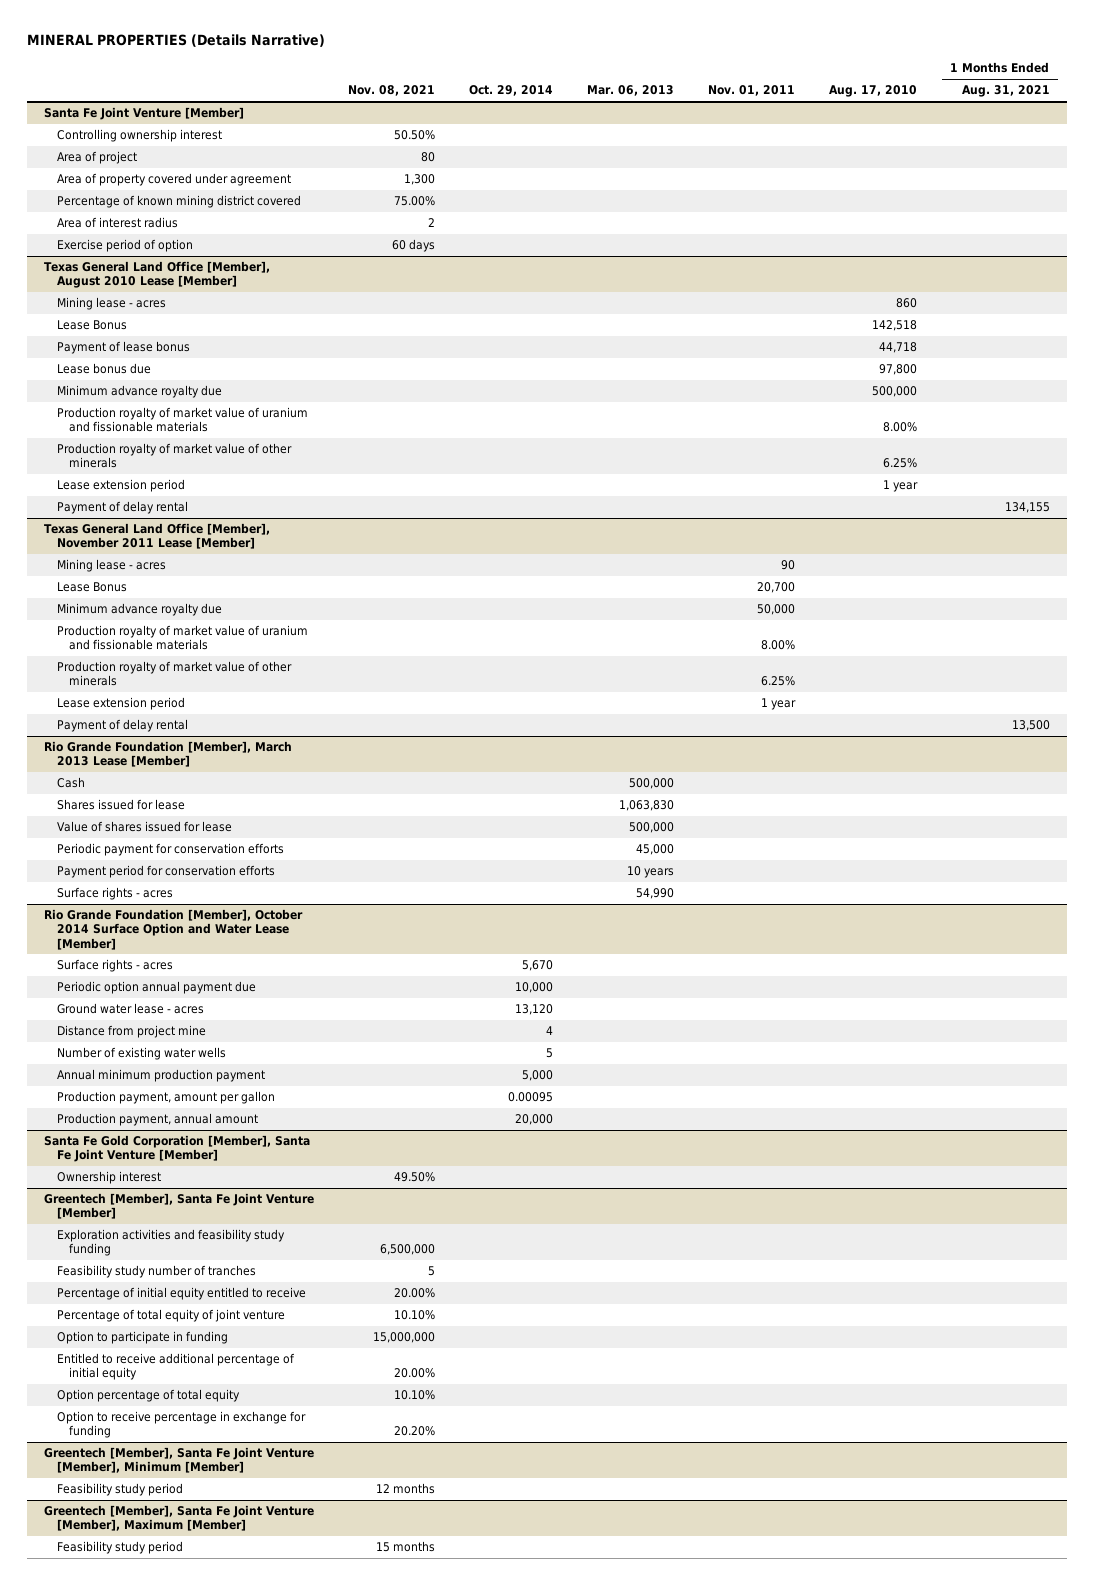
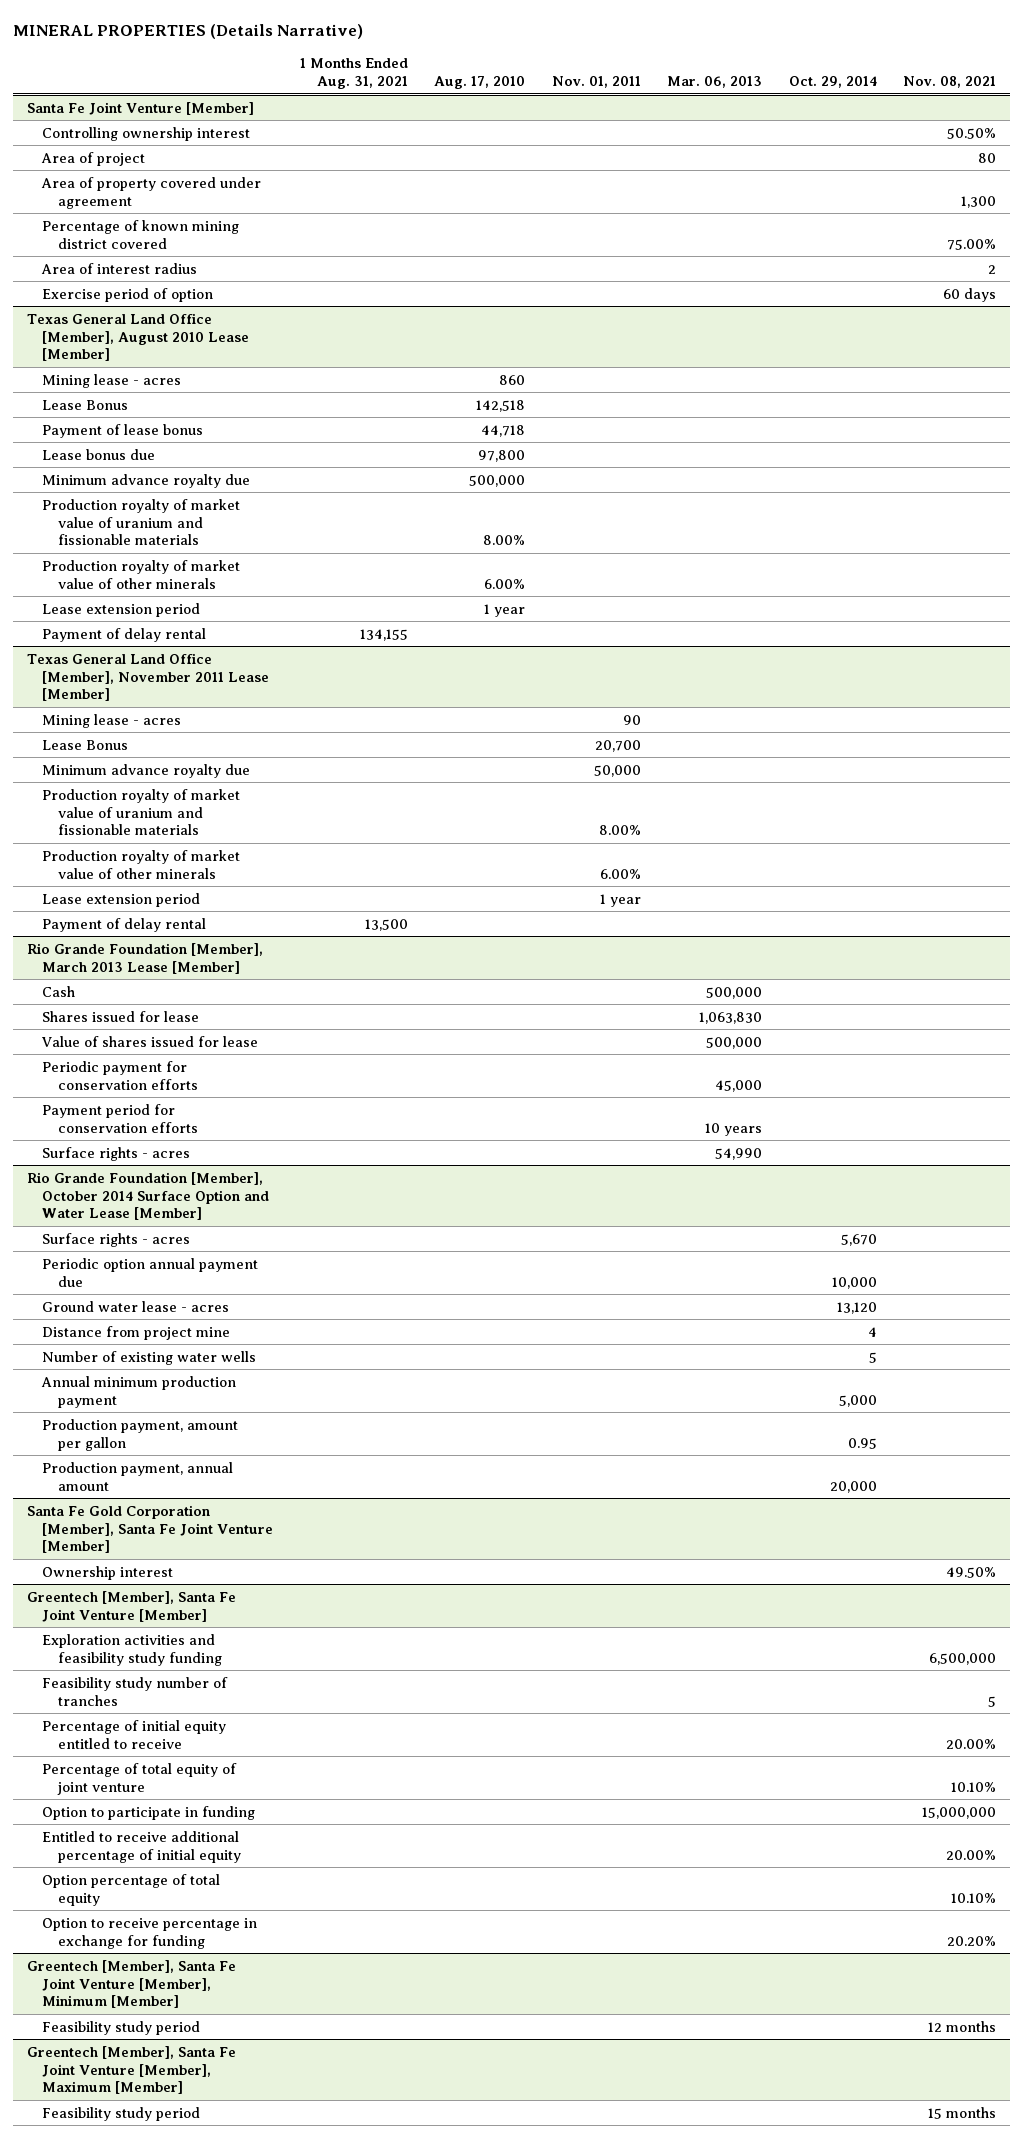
[882,458,917,469] 6.25% -> [484,578,526,589] 6.00%
[760,676,795,687] 6.25% -> [599,868,641,879] 6.00%
[508,1092,554,1103] 0.00095 -> [847,1437,877,1449] 0.95

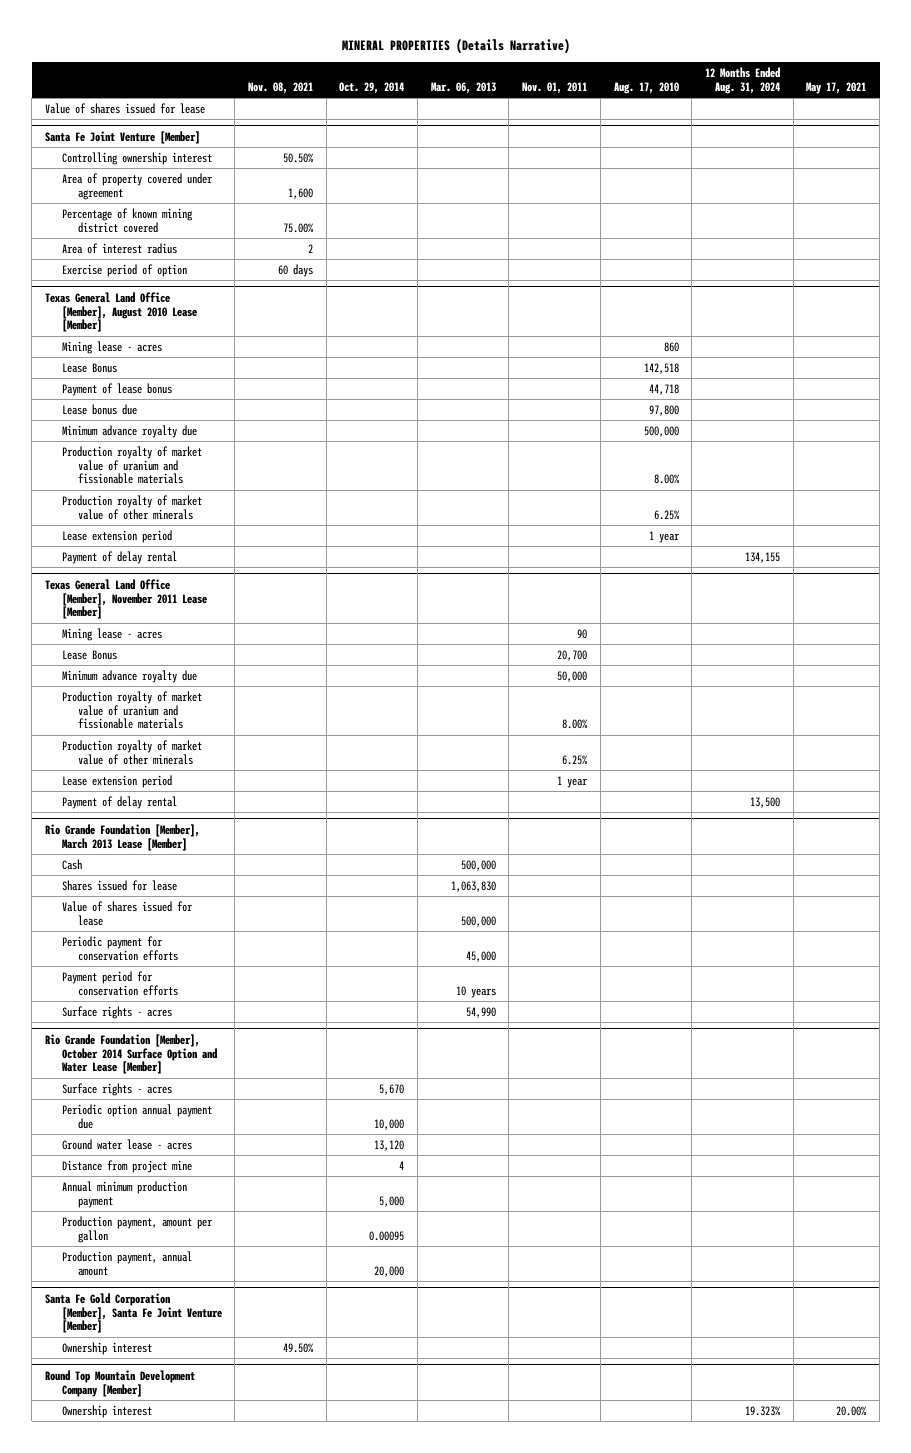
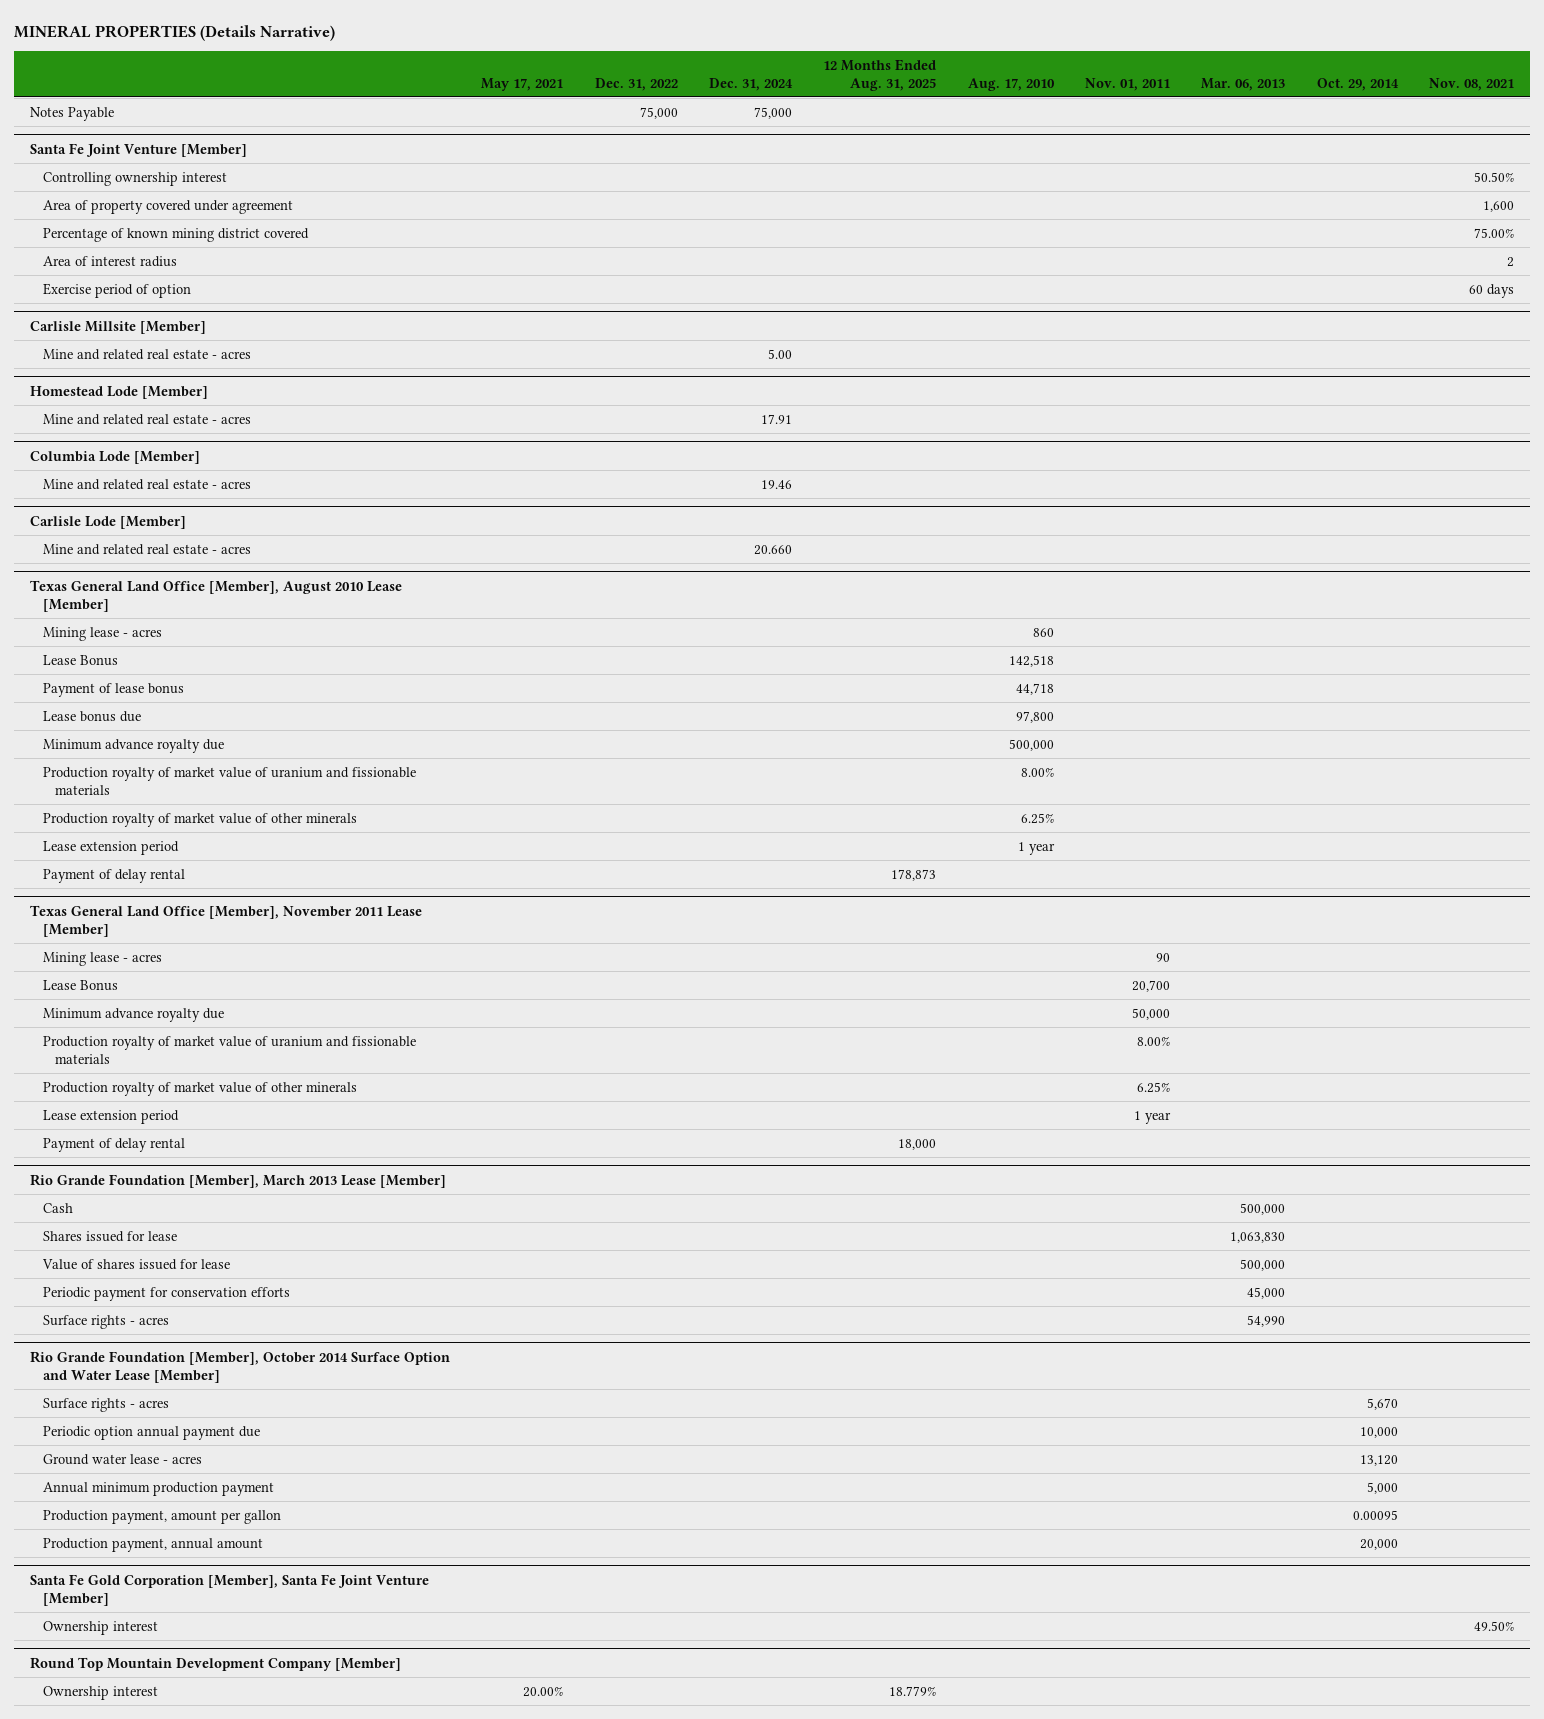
[704,66,780,94] 12 Months Ended Aug. 31, 2024 -> none
none -> [594,77,678,91] Dec. 31, 2022
none -> [709,77,794,91] Dec. 31, 2024
none -> [823,58,937,91] 12 Months Ended Aug. 31, 2025
[45,102,206,114] Value of shares issued for lease -> none
none -> [30,106,115,121] Notes Payable
none -> [30,320,207,334] Carlisle Millsite [Member]
none -> [42,348,251,360] Mine and related real estate - acres
none -> [30,385,209,399] Homestead Lode [Member]
none -> [42,413,251,425] Mine and related real estate - acres
none -> [30,450,201,464] Columbia Lode [Member]
none -> [42,478,251,490] Mine and related real estate - acres
none -> [30,515,187,529] Carlisle Lode [Member]
none -> [42,543,251,555] Mine and related real estate - acres
[61,970,179,996] Payment period for conservation efforts -> none
[61,1159,192,1173] Distance from project mine -> none

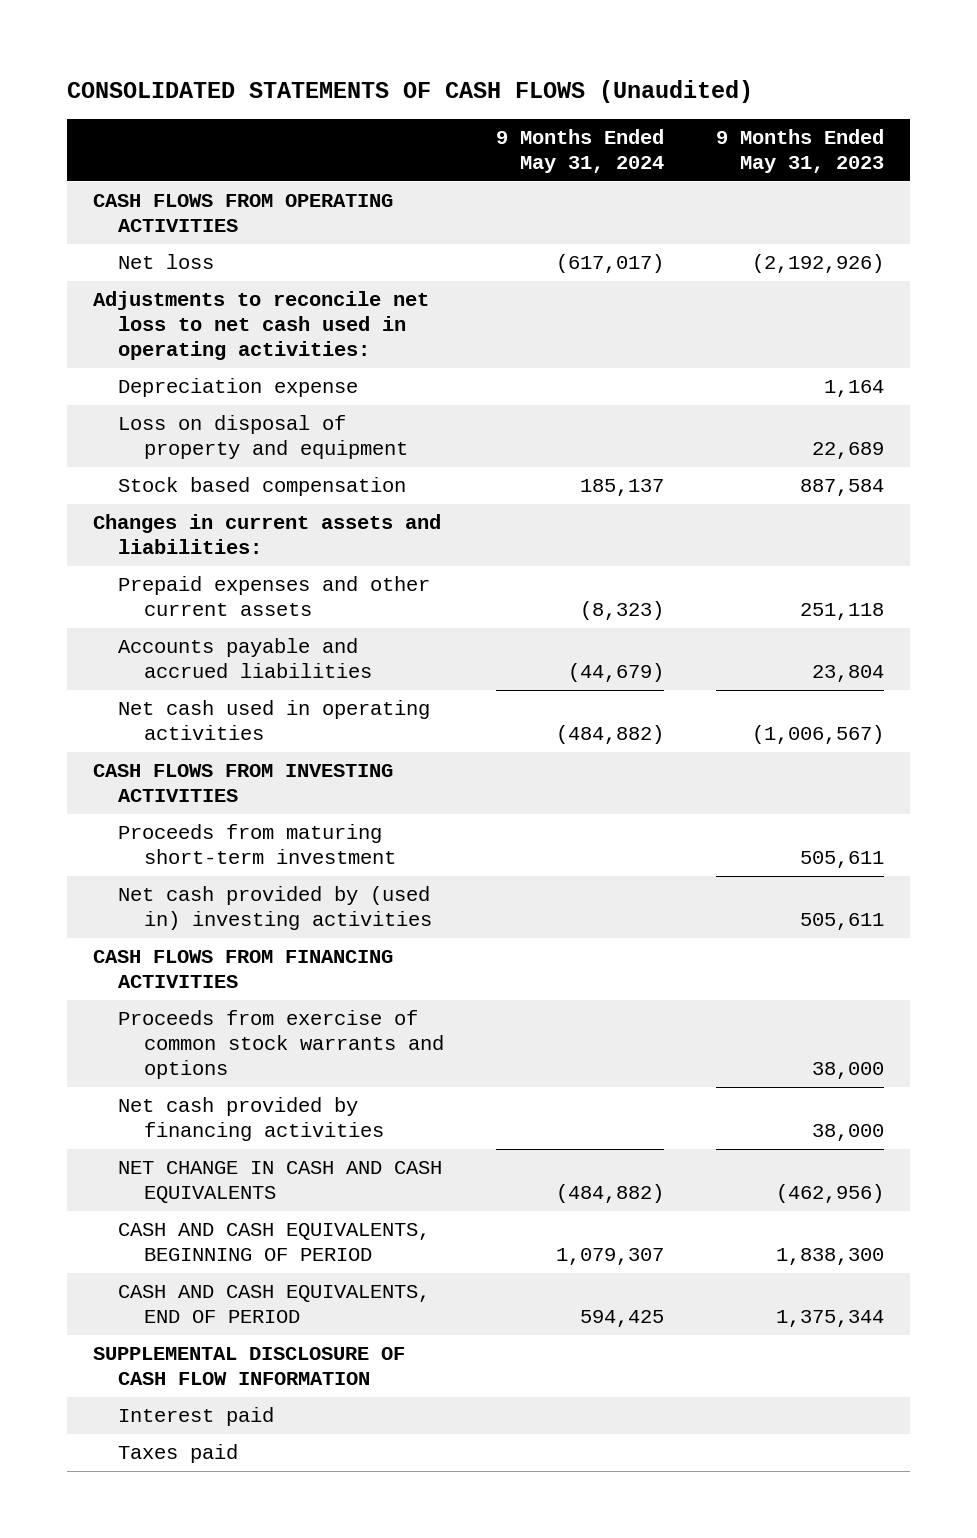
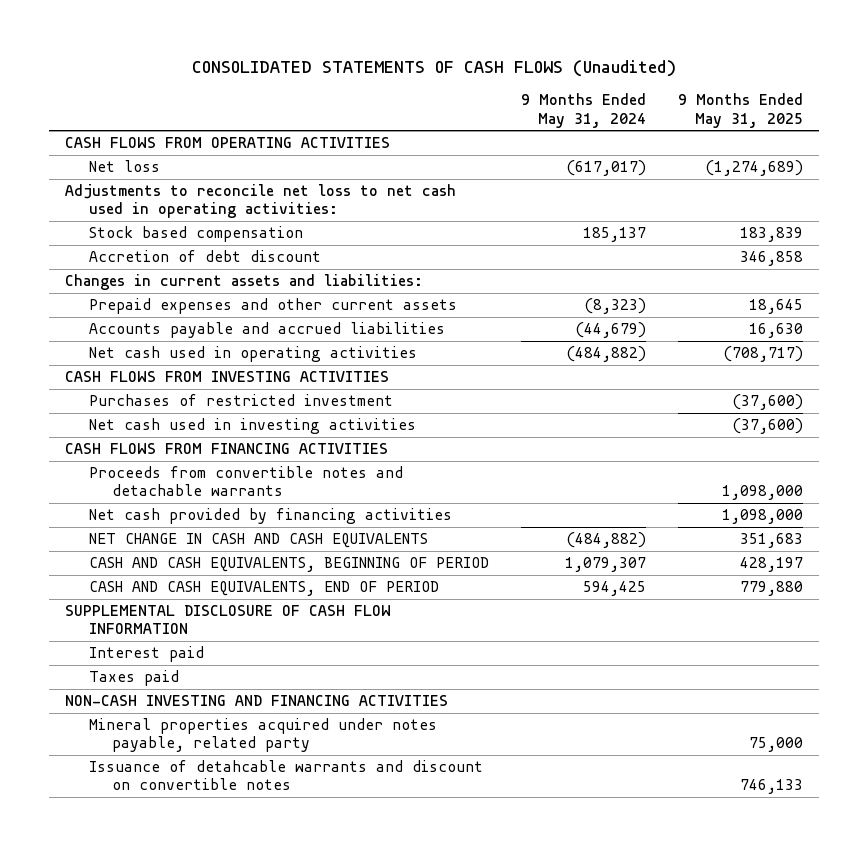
[715,128,884,173] 9 Months Ended May 31, 2023 -> none
none -> [677,93,803,128] 9 Months Ended May 31, 2025
[118,378,359,398] Depreciation expense -> none
[118,415,409,460] Loss on disposal of property and equipment -> none
none -> [88,250,321,263] Accretion of debt discount
[118,824,397,865] Proceeds from maturing short-term investment -> none
none -> [88,394,393,407] Purchases of restricted investment
[118,886,433,931] Net cash provided by (used in) investing activities -> [88,418,416,435] Net cash used in investing activities
[118,1010,445,1080] Proceeds from exercise of common stock warrants and options -> none
none -> [88,466,403,497] Proceeds from convertible notes and detachable warrants
none -> [65,695,449,707] NON-CASH INVESTING AND FINANCING ACTIVITIES
none -> [88,718,437,753] Mineral properties acquired under notes payable, related party
none -> [88,760,483,791] Issuance of detahcable warrants and discount on convertible notes

